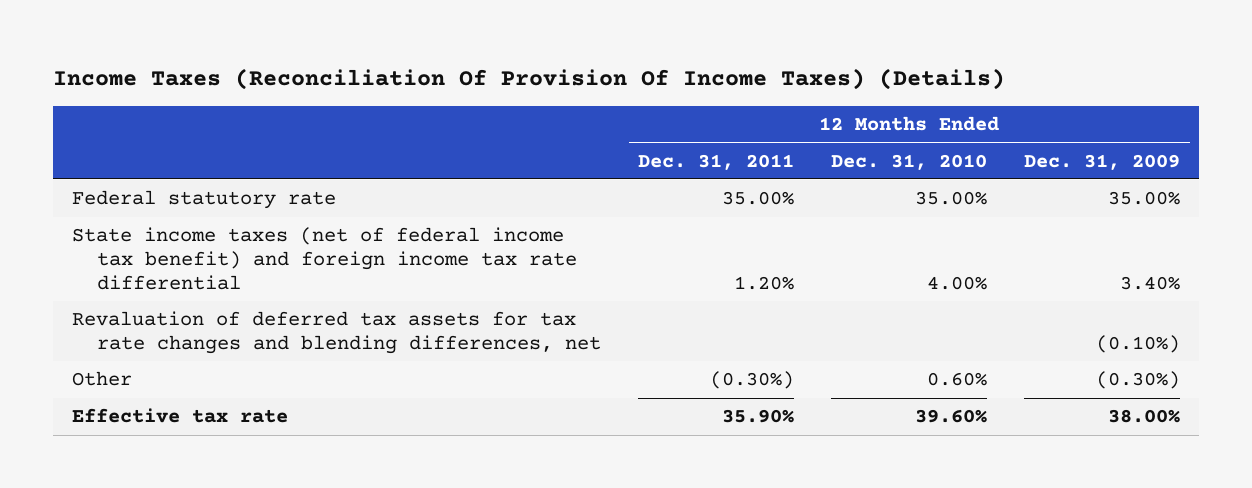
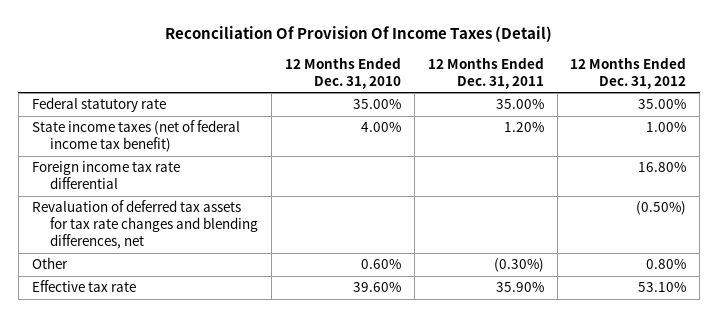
[53,68,1006,91] Income Taxes (Reconciliation Of Provision Of Income Taxes) (Details) -> [165,26,553,43] Reconciliation Of Provision Of Income Taxes (Detail)
[1024,153,1181,170] Dec. 31, 2009 -> none
none -> [570,56,687,89] 12 Months Ended Dec. 31, 2012
[71,227,578,290] State income taxes (net of federal income tax benefit) and foreign income tax rate differential -> [31,120,240,153] State income taxes (net of federal income tax benefit)
none -> [31,161,180,190] Foreign income tax rate differential

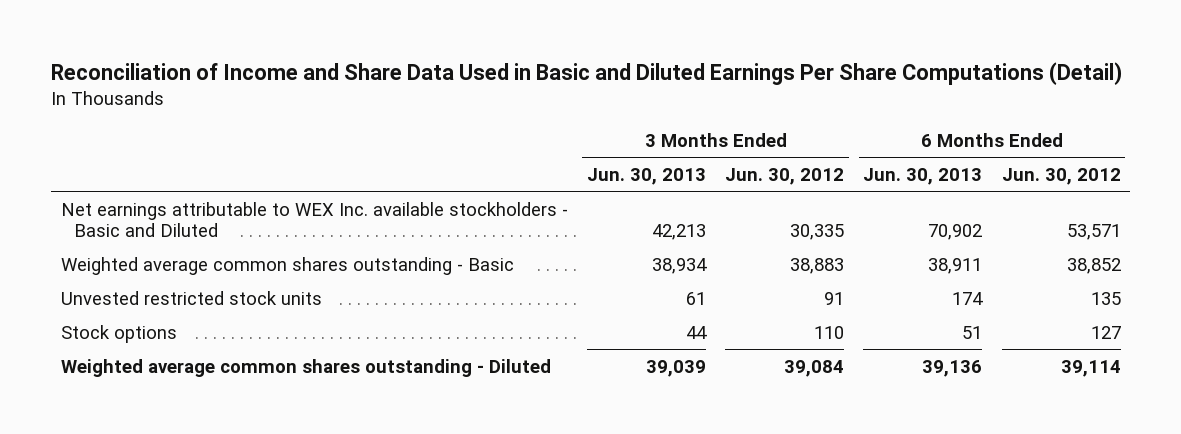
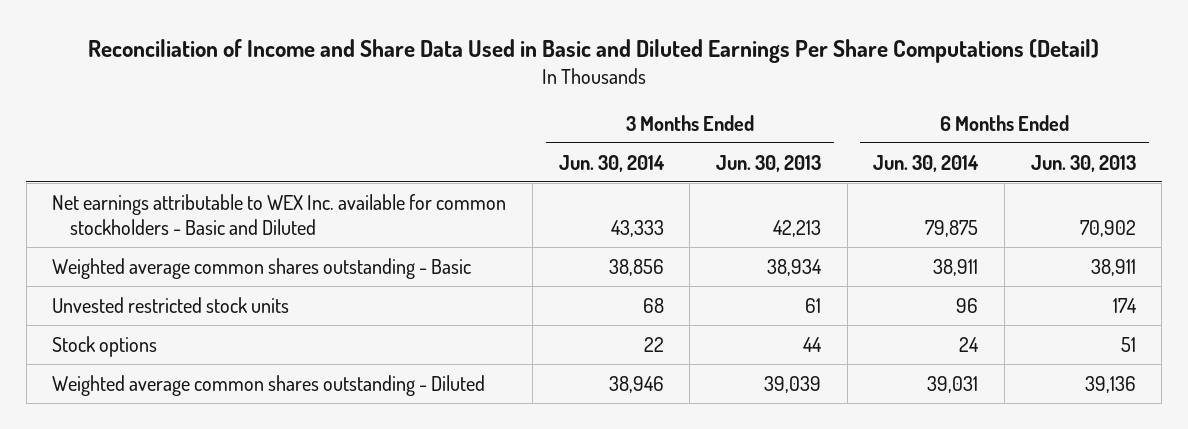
[725,167,845,185] Jun. 30, 2012 -> none
[1001,167,1121,185] Jun. 30, 2012 -> none
none -> [558,154,665,172] Jun. 30, 2014
none -> [873,154,980,172] Jun. 30, 2014
[60,201,568,237] Net earnings attributable to WEX Inc. available stockholders - Basic and Diluted -> [52,193,507,235] Net earnings attributable to WEX Inc. available for common stockholders - Basic and Diluted

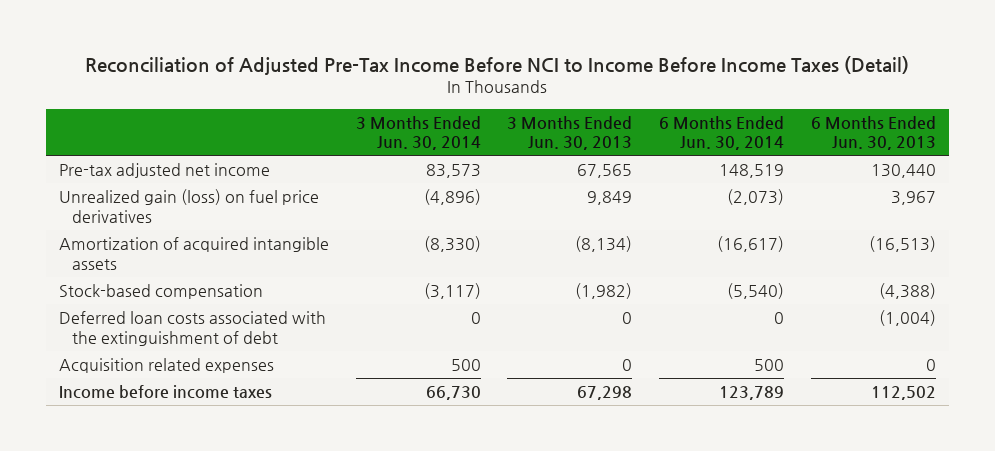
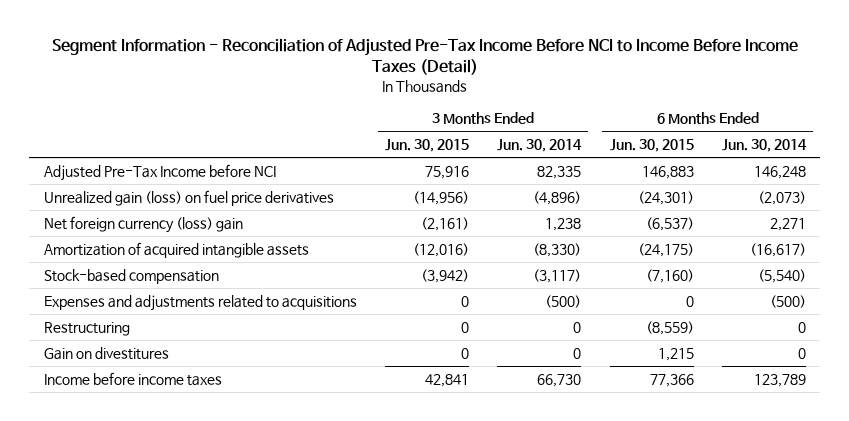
[85,55,910,75] Reconciliation of Adjusted Pre-Tax Income Before NCI to Income Before Income Taxes (Detail) -> [51,37,798,76] Segment Information - Reconciliation of Adjusted Pre-Tax Income Before NCI to Income Before Income Taxes (Detail)
[507,115,633,151] 3 Months Ended Jun. 30, 2013 -> none
[810,115,936,151] 6 Months Ended Jun. 30, 2013 -> none
none -> [384,139,469,153] Jun. 30, 2015
none -> [609,139,694,153] Jun. 30, 2015
[58,163,270,179] Pre-tax adjusted net income -> [43,164,276,182] Adjusted Pre-Tax Income before NCI
[425,164,481,179] 83,573 -> [537,166,582,180] 82,335
[719,164,785,179] 148,519 -> [753,166,806,180] 146,248
none -> [43,216,243,234] Net foreign currency (loss) gain
[58,311,326,346] Deferred loan costs associated with the extinguishment of debt -> none
[58,358,274,374] Acquisition related expenses -> [43,295,357,312] Expenses and adjustments related to acquisitions
[450,359,481,372] 500 -> [545,295,582,309] (500)
[754,359,785,372] 500 -> [769,295,806,309] (500)
none -> [43,322,130,337] Restructuring
none -> [43,347,169,361] Gain on divestitures

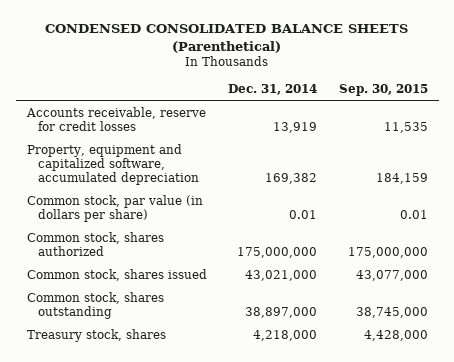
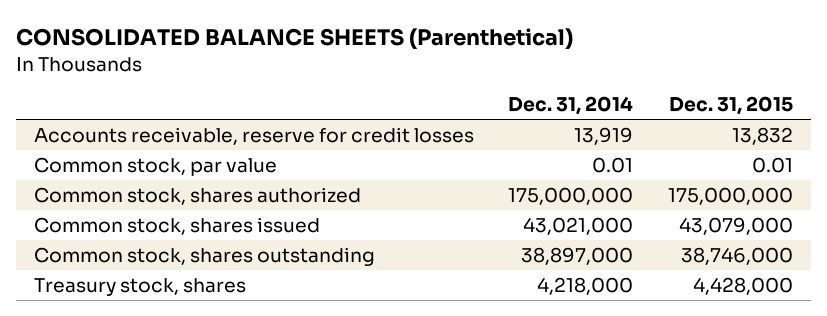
[45,24,409,53] CONDENSED CONSOLIDATED BALANCE SHEETS (Parenthetical) -> [16,28,574,50] CONSOLIDATED BALANCE SHEETS (Parenthetical)
[338,83,428,96] Sep. 30, 2015 -> none
none -> [669,96,794,116] Dec. 31, 2015
[26,143,199,185] Property, equipment and capitalized software, accumulated depreciation -> none
[26,194,203,222] Common stock, par value (in dollars per share) -> [33,156,277,176] Common stock, par value

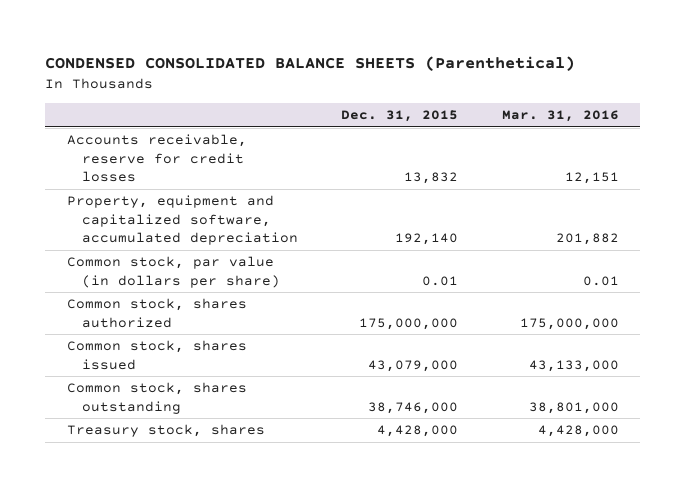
[16,28,574,50] CONSOLIDATED BALANCE SHEETS (Parenthetical) -> [45,56,576,72] CONDENSED CONSOLIDATED BALANCE SHEETS (Parenthetical)
[508,96,634,116] Dec. 31, 2014 -> none
none -> [501,110,619,123] Mar. 31, 2016
none -> [67,195,298,245] Property, equipment and capitalized software, accumulated depreciation
[33,156,277,176] Common stock, par value -> [67,256,280,288] Common stock, par value (in dollars per share)

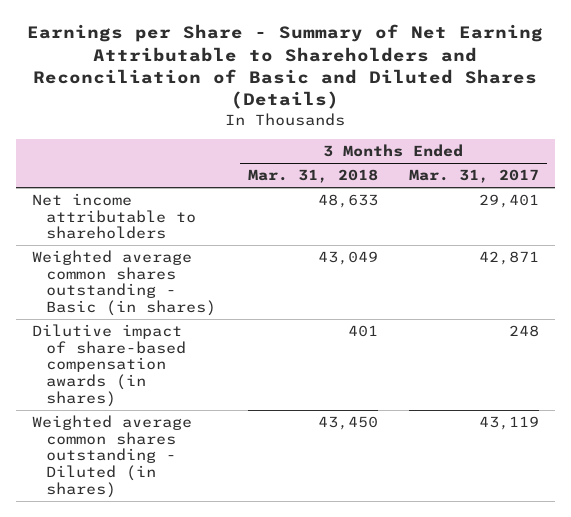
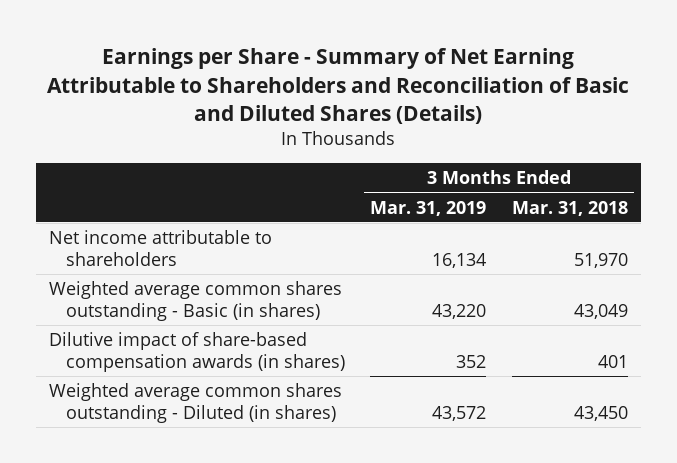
[409,169,540,184] Mar. 31, 2017 -> none
none -> [370,200,487,216] Mar. 31, 2019
[317,194,378,209] 48,633 -> [573,252,628,268] 51,970

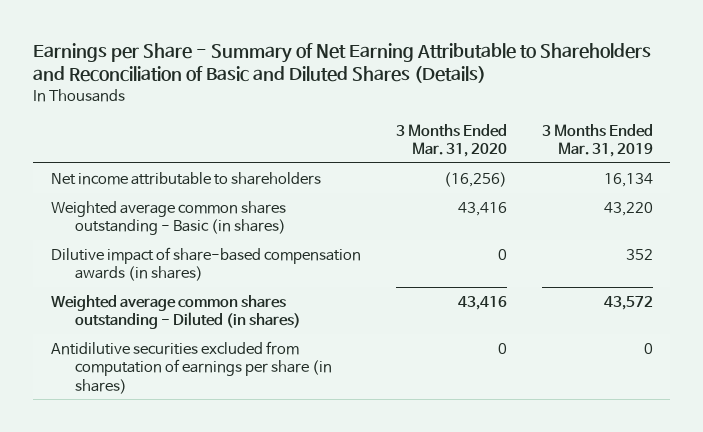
[511,200,628,216] Mar. 31, 2018 -> none
none -> [395,123,507,158] 3 Months Ended Mar. 31, 2020
none -> [50,340,333,394] Antidilutive securities excluded from computation of earnings per share (in shares)

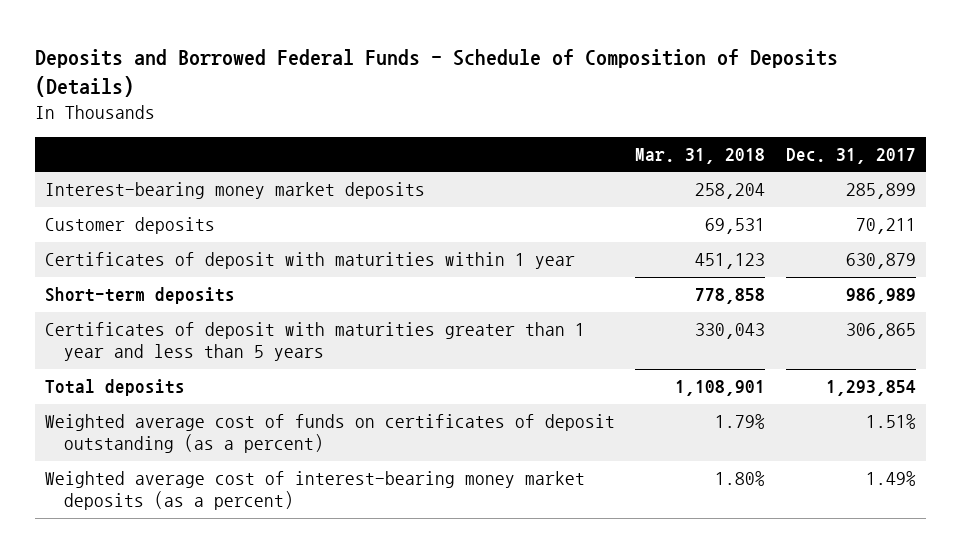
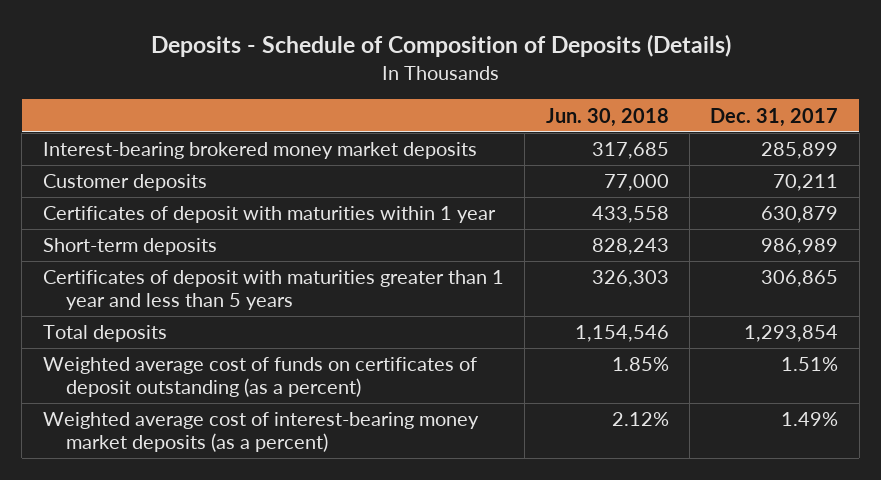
[34,48,838,97] Deposits and Borrowed Federal Funds - Schedule of Composition of Deposits (Details) -> [150,33,731,57] Deposits - Schedule of Composition of Deposits (Details)
[635,148,766,165] Mar. 31, 2018 -> none
none -> [545,107,669,127] Jun. 30, 2018
[45,182,426,200] Interest-bearing money market deposits -> [42,142,477,160] Interest-bearing brokered money market deposits

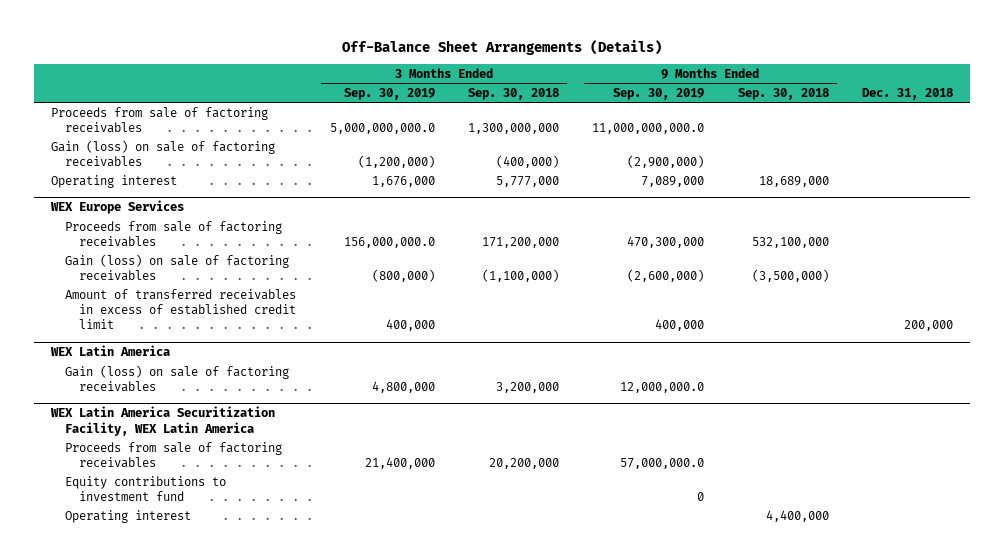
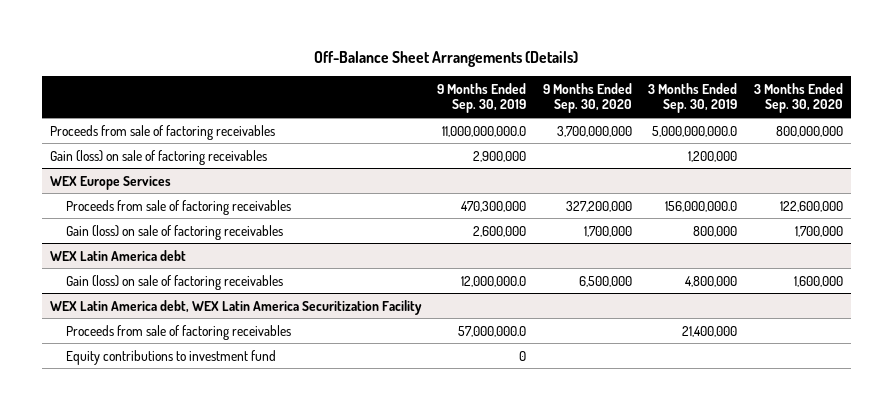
[467,88,559,101] Sep. 30, 2018 -> none
[737,88,829,101] Sep. 30, 2018 -> none
[861,88,953,101] Dec. 31, 2018 -> none
none -> [542,82,632,114] 9 Months Ended Sep. 30, 2020
none -> [754,82,844,114] 3 Months Ended Sep. 30, 2020
[50,174,177,188] Operating interest -> none
[357,154,435,168] (1,200,000) -> [688,150,738,162] 1,200,000
[627,154,705,168] (2,900,000) -> [473,150,527,162] 2,900,000
[64,288,297,330] Amount of transferred receivables in excess of established credit limit -> none
[371,268,435,282] (800,000) -> [693,225,738,237] 800,000
[627,268,705,282] (2,600,000) -> [473,225,527,237] 2,600,000
[49,345,170,357] WEX Latin America -> [49,249,186,261] WEX Latin America debt
[49,406,275,436] WEX Latin America Securitization Facility, WEX Latin America -> [49,299,422,315] WEX Latin America debt, WEX Latin America Securitization Facility
[64,509,191,523] Operating interest -> none

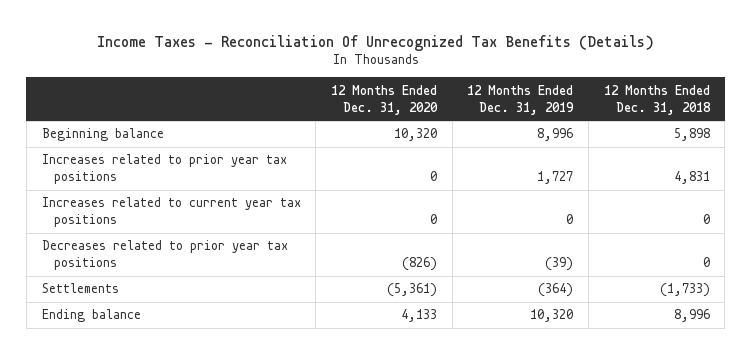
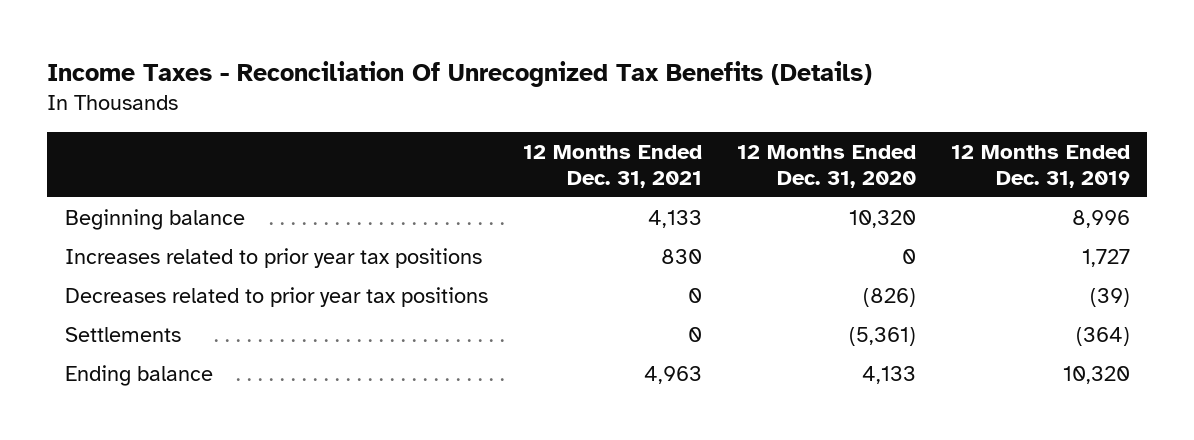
[603,84,711,115] 12 Months Ended Dec. 31, 2018 -> none
none -> [522,144,702,188] 12 Months Ended Dec. 31, 2021
[41,197,301,228] Increases related to current year tax positions -> none

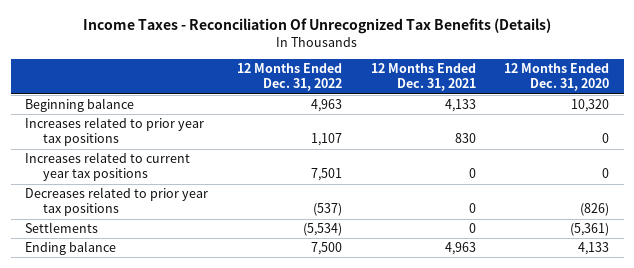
[950,144,1130,188] 12 Months Ended Dec. 31, 2019 -> none
none -> [236,63,342,92] 12 Months Ended Dec. 31, 2022
none -> [25,152,191,182] Increases related to current year tax positions

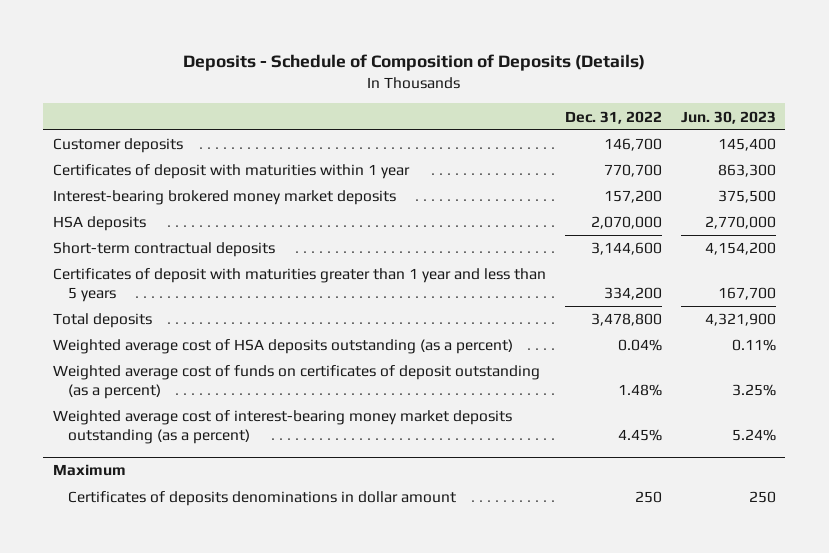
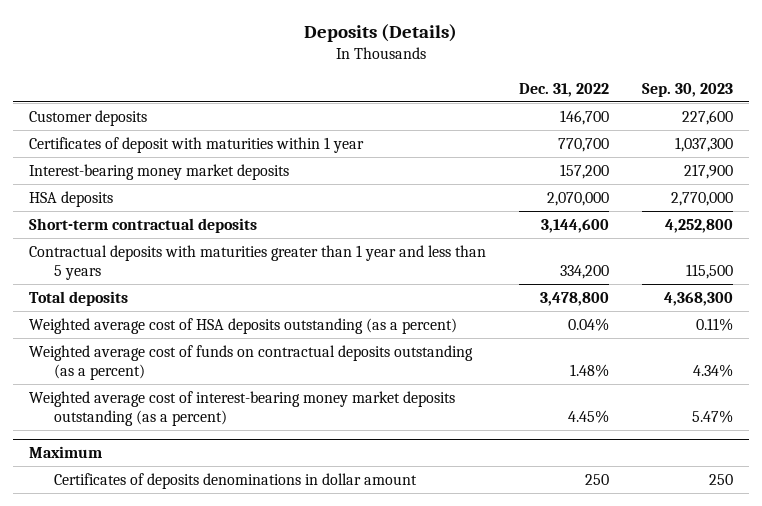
[183,54,646,72] Deposits - Schedule of Composition of Deposits (Details) -> [303,23,457,42] Deposits (Details)
[680,110,776,124] Jun. 30, 2023 -> none
none -> [641,82,733,97] Sep. 30, 2023
[52,190,396,206] Interest-bearing brokered money market deposits -> [29,163,290,180] Interest-bearing money market deposits
[52,268,546,302] Certificates of deposit with maturities greater than 1 year and less than 5 years -> [29,244,487,280] Contractual deposits with maturities greater than 1 year and less than 5 years
[52,365,540,399] Weighted average cost of funds on certificates of deposit outstanding (as a percent) -> [29,344,474,380] Weighted average cost of funds on contractual deposits outstanding (as a percent)

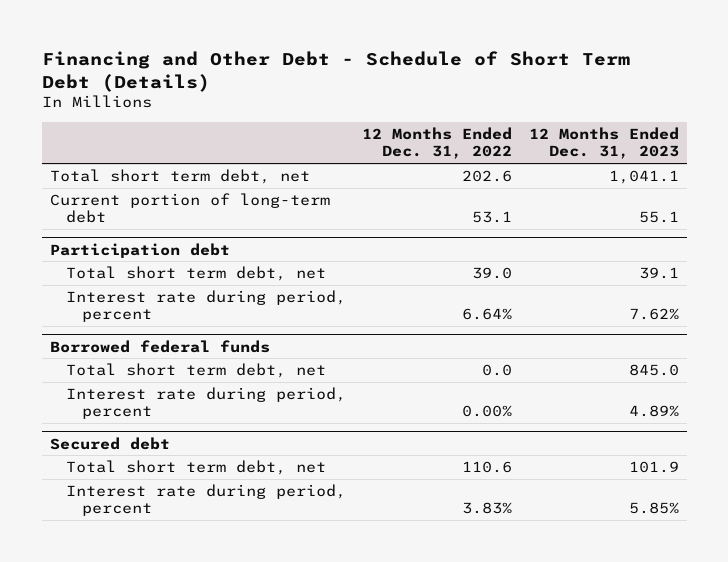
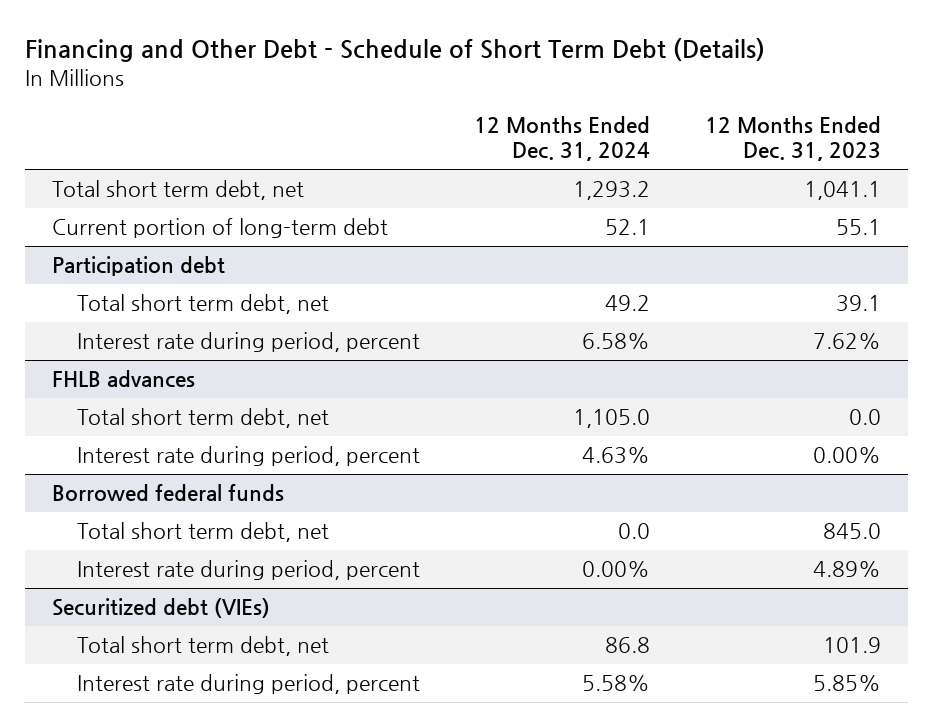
[362,127,513,160] 12 Months Ended Dec. 31, 2022 -> none
none -> [474,116,651,162] 12 Months Ended Dec. 31, 2024
none -> [51,370,195,389] FHLB advances
none -> [76,408,329,429] Total short term debt, net
none -> [76,446,420,467] Interest rate during period, percent
[49,436,170,450] Secured debt -> [51,598,270,619] Securitized debt (VIEs)

